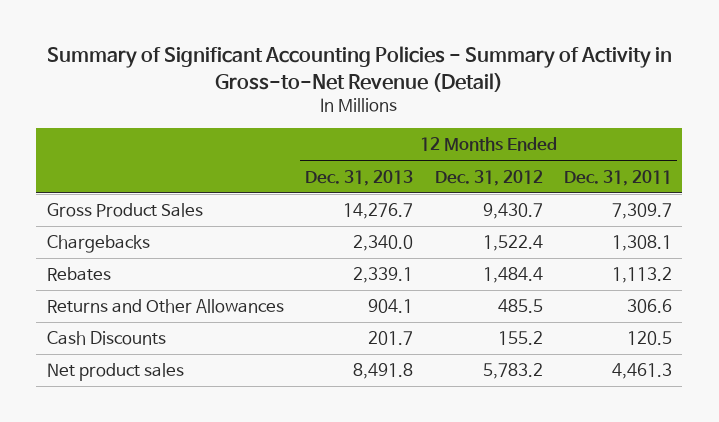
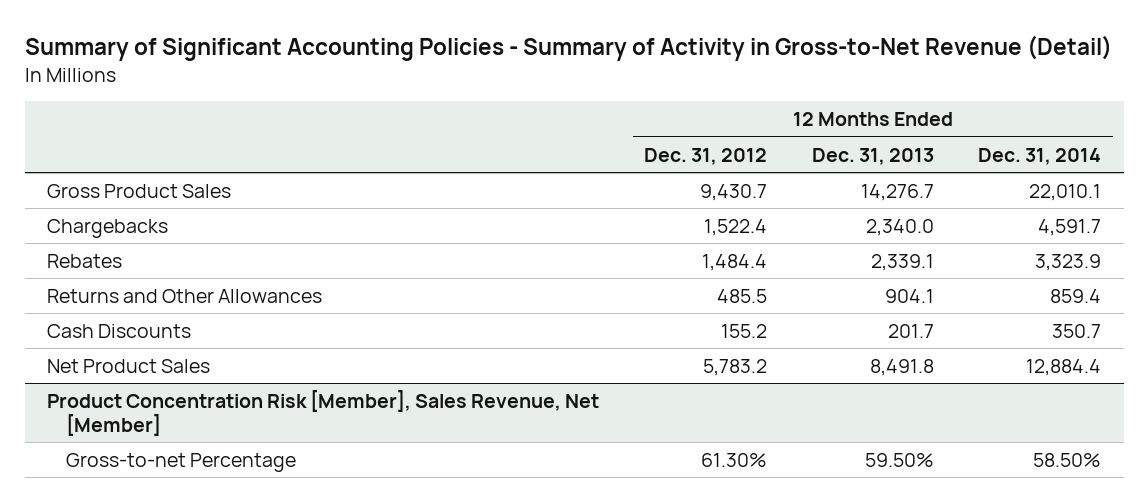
[563,169,672,186] Dec. 31, 2011 -> none
none -> [978,147,1102,165] Dec. 31, 2014
[46,363,184,382] Net product sales -> [46,358,210,373] Net Product Sales
none -> [46,389,599,436] Product Concentration Risk [Member], Sales Revenue, Net [Member]
none -> [65,452,296,472] Gross-to-net Percentage

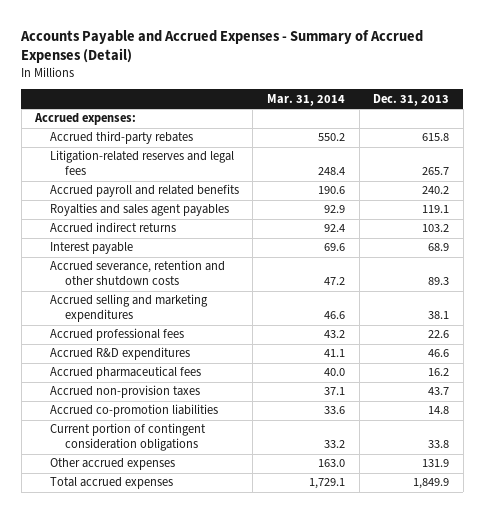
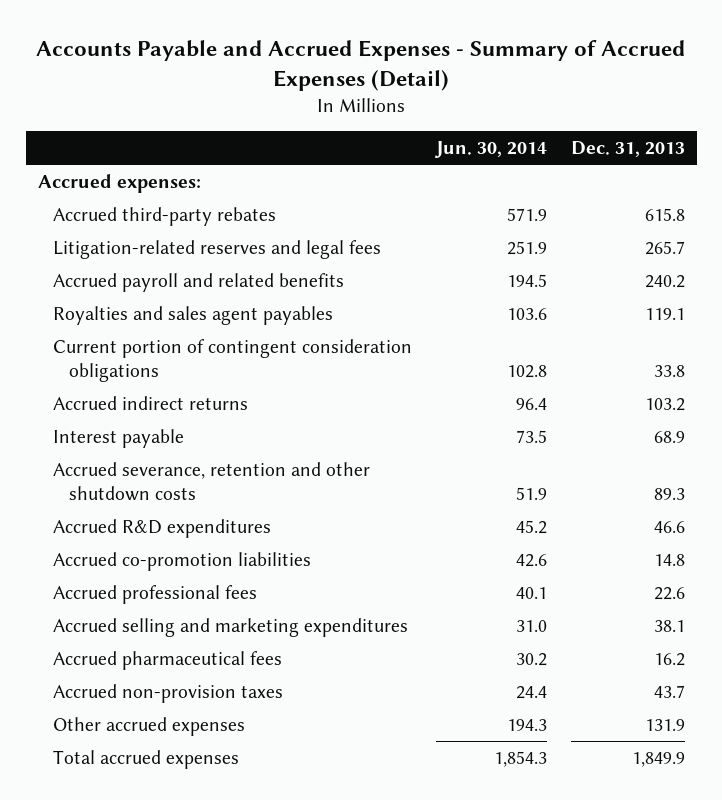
[267,93,346,106] Mar. 31, 2014 -> none
none -> [435,141,548,159] Jun. 30, 2014
[49,423,206,452] Current portion of contingent consideration obligations -> [53,338,413,383] Current portion of contingent consideration obligations
[49,404,218,418] Accrued co-promotion liabilities -> [53,551,312,571] Accrued co-promotion liabilities
[49,328,184,342] Accrued professional fees -> [53,584,258,604] Accrued professional fees
[49,294,208,323] Accrued selling and marketing expenditures -> [53,617,409,637] Accrued selling and marketing expenditures

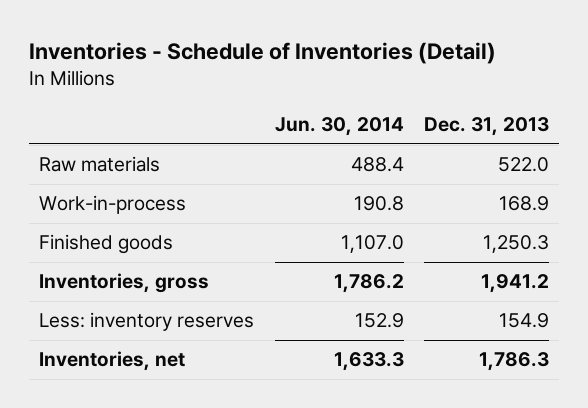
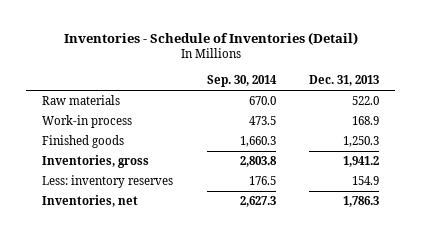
[274,117,404,137] Jun. 30, 2014 -> none
none -> [206,74,277,87] Sep. 30, 2014
[39,195,187,215] Work-in-process -> [42,115,133,129] Work-in process

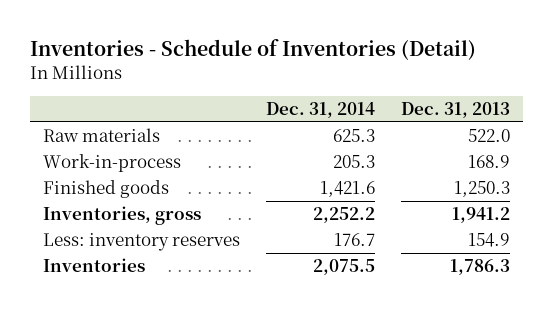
[206,74,277,87] Sep. 30, 2014 -> none
none -> [265,102,375,119] Dec. 31, 2014
[42,115,133,129] Work-in process -> [42,154,181,173] Work-in-process
[42,195,139,208] Inventories, net -> [42,258,145,273] Inventories

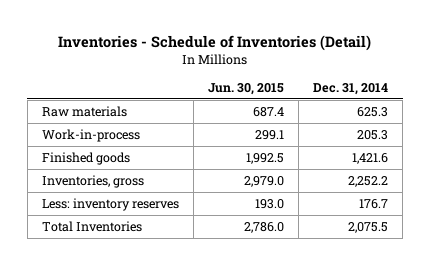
[401,102,511,119] Dec. 31, 2013 -> none
none -> [208,82,285,95] Jun. 30, 2015
[42,258,145,273] Inventories -> [41,220,142,232] Total Inventories

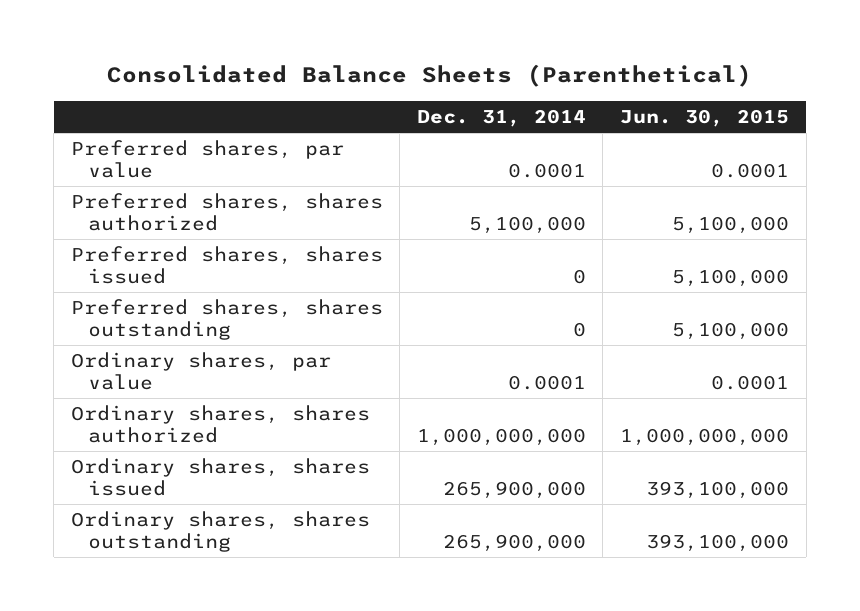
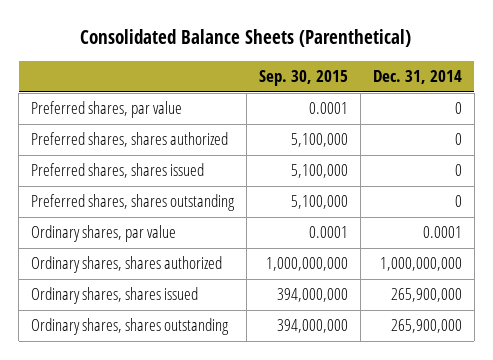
[620,108,790,127] Jun. 30, 2015 -> none
none -> [258,70,348,87] Sep. 30, 2015
[507,162,586,178] 0.0001 -> [454,102,462,115] 0
[468,215,586,234] 5,100,000 -> [454,133,462,146] 0

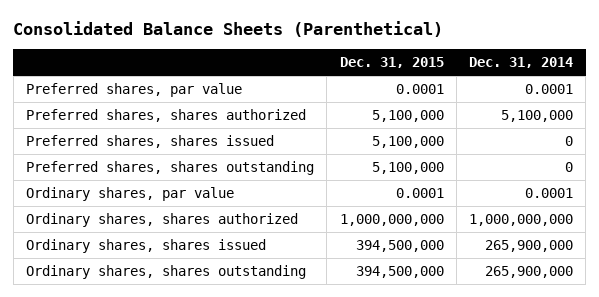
[258,70,348,87] Sep. 30, 2015 -> none
none -> [339,57,444,69] Dec. 31, 2015
[454,102,462,115] 0 -> [525,84,574,95] 0.0001
[454,133,462,146] 0 -> [501,110,574,123] 5,100,000

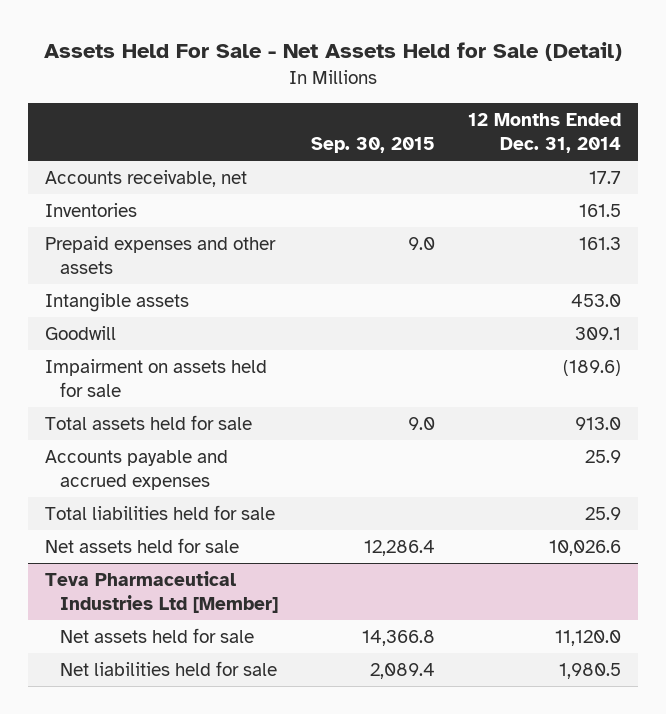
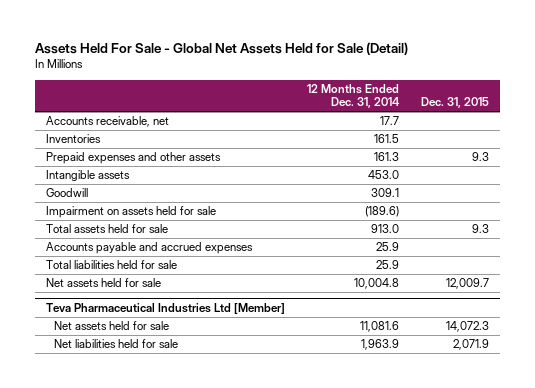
[44,42,623,62] Assets Held For Sale - Net Assets Held for Sale (Detail) -> [34,41,408,55] Assets Held For Sale - Global Net Assets Held for Sale (Detail)
[310,137,435,154] Sep. 30, 2015 -> none
none -> [420,97,489,109] Dec. 31, 2015
[549,539,622,556] 10,026.6 -> [353,278,399,290] 10,004.8
[555,629,622,646] 11,120.0 -> [359,321,399,333] 11,081.6
[559,662,622,679] 1,980.5 -> [360,339,399,351] 1,963.9

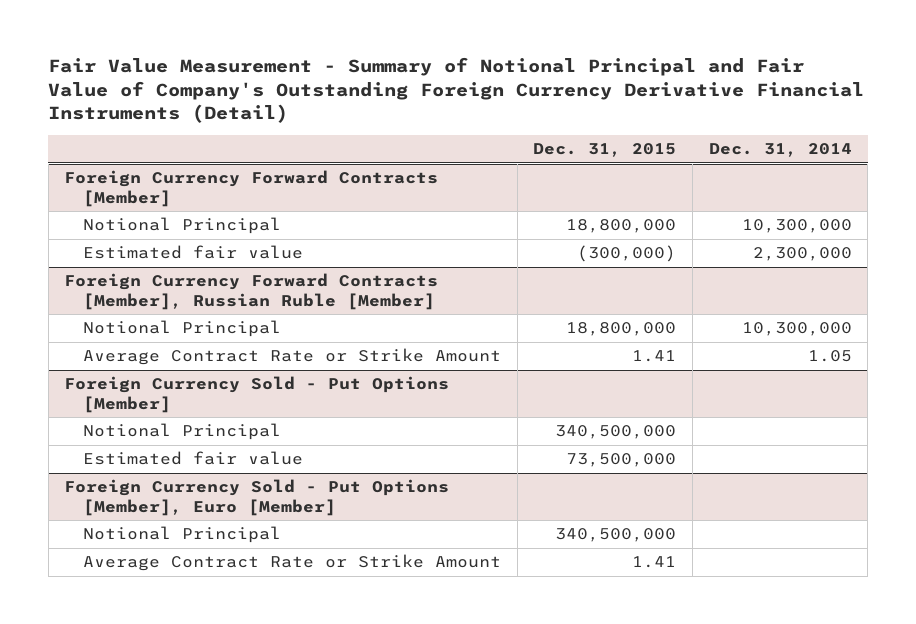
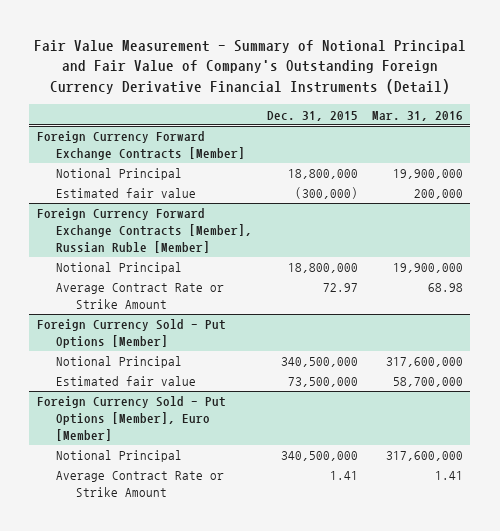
[708,143,852,158] Dec. 31, 2014 -> none
none -> [372,110,464,121] Mar. 31, 2016
[64,170,439,207] Foreign Currency Forward Contracts [Member] -> [36,131,246,161] Foreign Currency Forward Exchange Contracts [Member]
[64,273,439,310] Foreign Currency Forward Contracts [Member], Russian Ruble [Member] -> [36,208,253,254] Foreign Currency Forward Exchange Contracts [Member], Russian Ruble [Member]
[632,350,677,363] 1.41 -> [322,283,358,293] 72.97

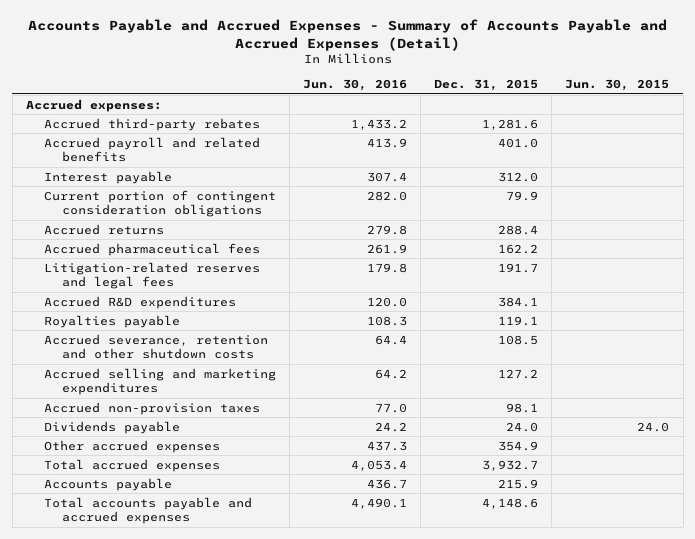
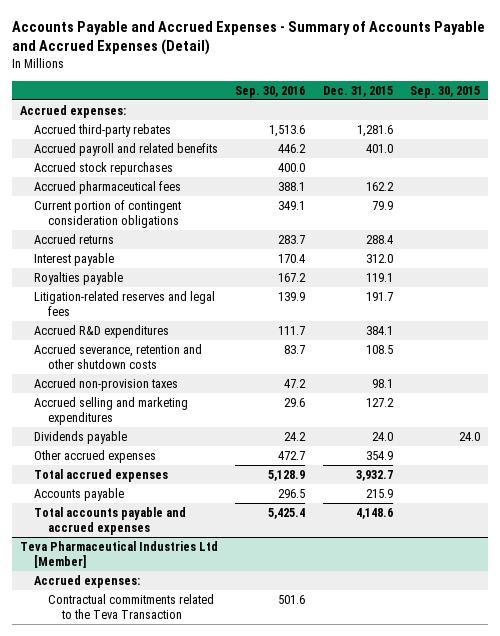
[303,79,408,92] Jun. 30, 2016 -> none
[565,79,670,92] Jun. 30, 2015 -> none
none -> [235,85,306,98] Sep. 30, 2016
none -> [409,85,480,98] Sep. 30, 2015
none -> [34,161,174,175] Accrued stock repurchases
[44,242,261,256] Accrued pharmaceutical fees -> [34,180,182,194] Accrued pharmaceutical fees
[44,170,173,184] Interest payable -> [34,252,115,266] Interest payable
[44,314,181,328] Royalties payable -> [34,271,124,285] Royalties payable
[44,367,277,396] Accrued selling and marketing expenditures -> [34,396,189,425] Accrued selling and marketing expenditures
none -> [20,540,219,568] Teva Pharmaceutical Industries Ltd [Member]
none -> [34,574,141,588] Accrued expenses:
none -> [48,593,215,619] Contractual commitments related to the Teva Transaction

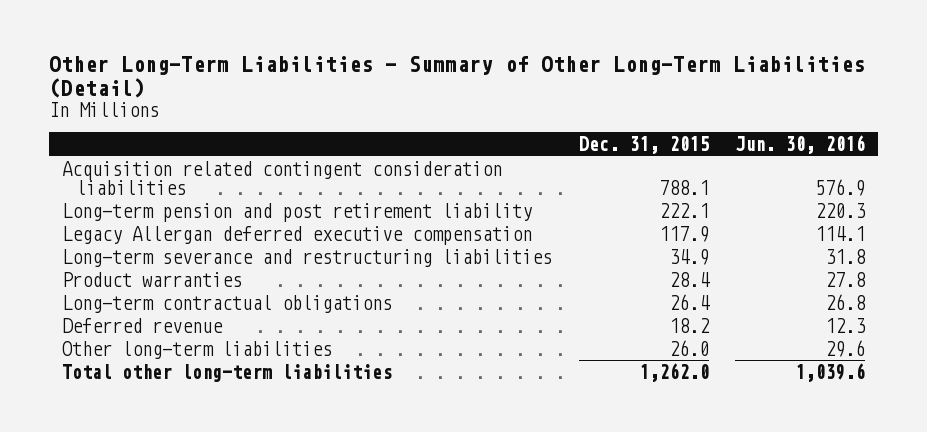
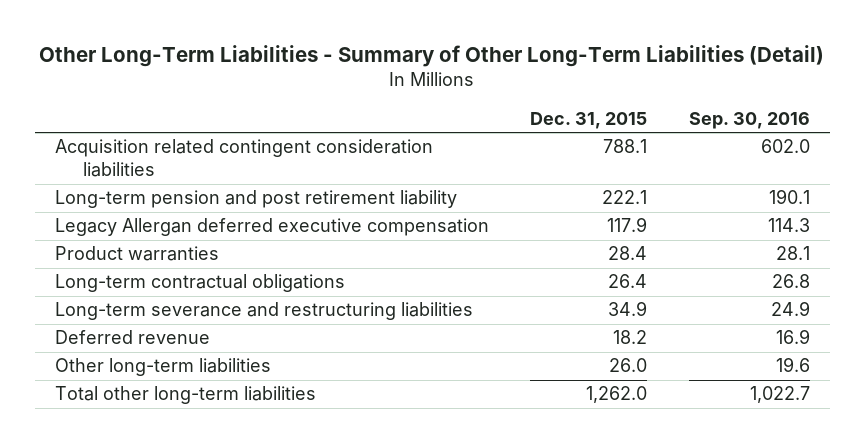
[735,134,866,154] Jun. 30, 2016 -> none
none -> [688,111,810,129] Sep. 30, 2016
[61,248,552,267] Long-term severance and restructuring liabilities -> [55,302,474,321] Long-term severance and restructuring liabilities

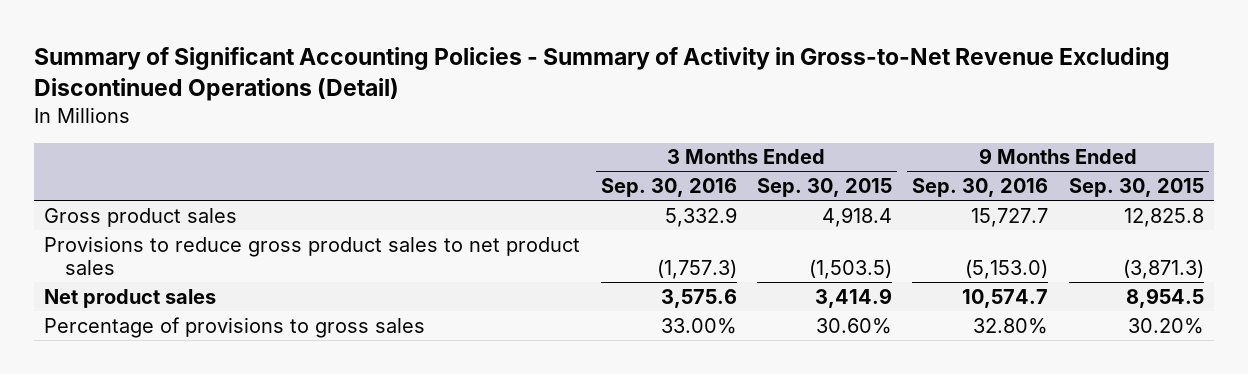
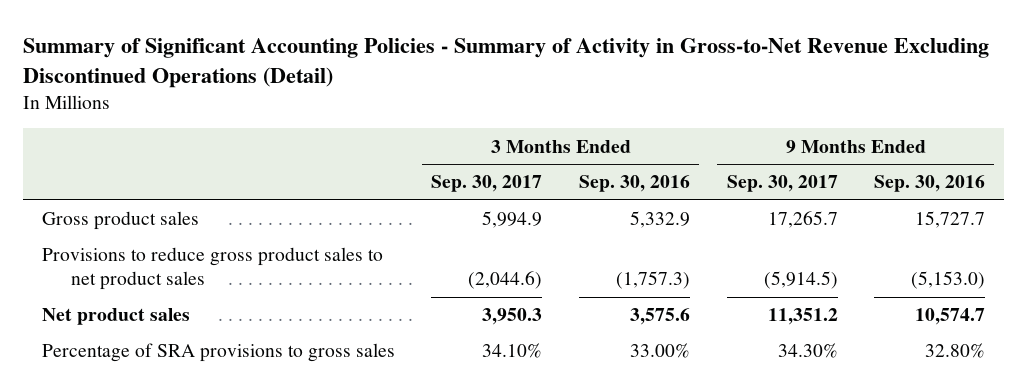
[757,177,893,197] Sep. 30, 2015 -> none
[1068,177,1204,197] Sep. 30, 2015 -> none
none -> [431,175,543,193] Sep. 30, 2017
none -> [726,175,838,193] Sep. 30, 2017
[44,316,426,338] Percentage of provisions to gross sales -> [41,343,395,363] Percentage of SRA provisions to gross sales

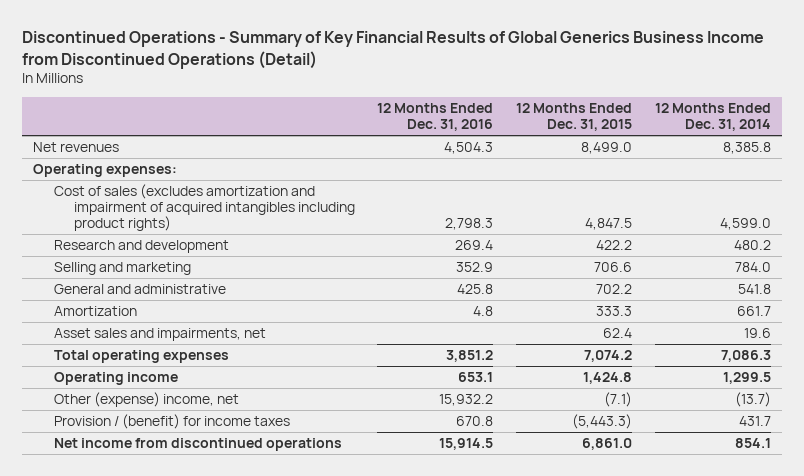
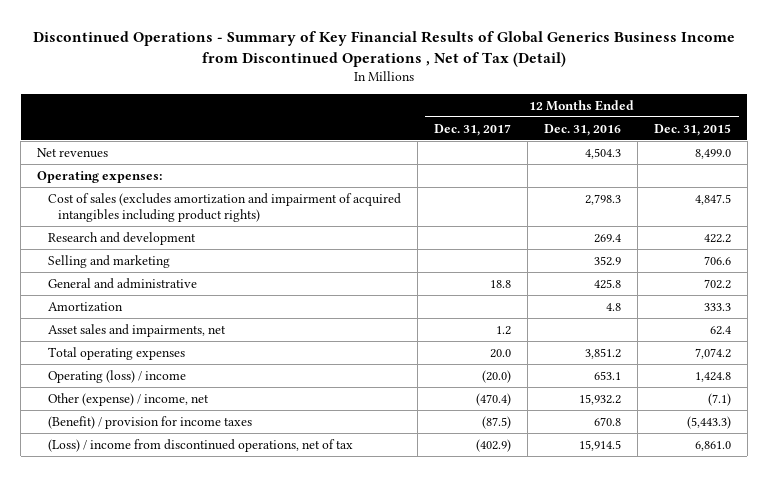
[21,31,764,69] Discontinued Operations - Summary of Key Financial Results of Global Generics Business Income from Discontinued Operations (Detail) -> [33,30,736,67] Discontinued Operations - Summary of Key Financial Results of Global Generics Business Income from Discontinued Operations , Net of Tax (Detail)
[654,103,771,132] 12 Months Ended Dec. 31, 2014 -> none
none -> [433,123,511,136] Dec. 31, 2017
[53,371,178,385] Operating income -> [47,369,186,383] Operating (loss) / income
[53,391,239,407] Other (expense) income, net -> [47,392,209,406] Other (expense) / income, net
[53,413,290,429] Provision / (benefit) for income taxes -> [47,415,252,429] (Benefit) / provision for income taxes
[53,437,342,451] Net income from discontinued operations -> [47,438,353,452] (Loss) / income from discontinued operations, net of tax

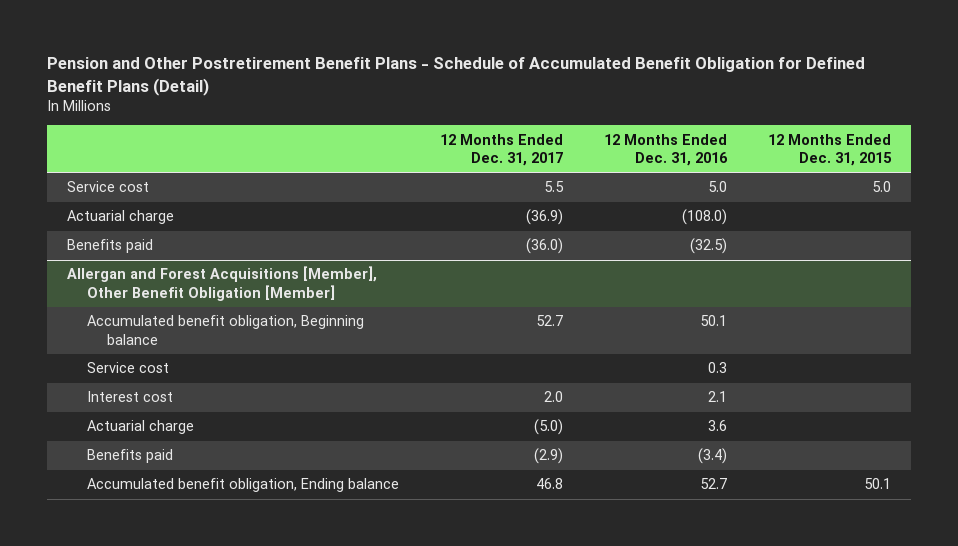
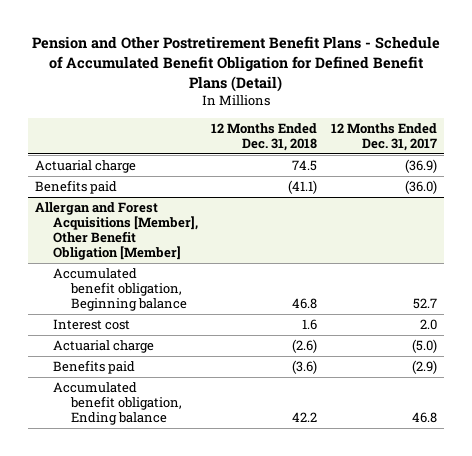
[603,133,728,167] 12 Months Ended Dec. 31, 2016 -> none
[767,133,892,167] 12 Months Ended Dec. 31, 2015 -> none
none -> [211,123,318,151] 12 Months Ended Dec. 31, 2018
[67,181,150,193] Service cost -> none
[87,362,170,374] Service cost -> none

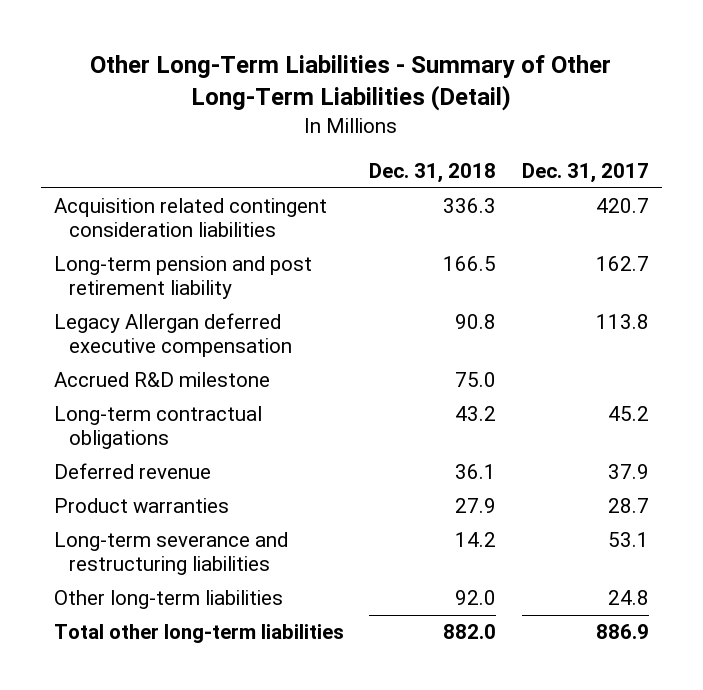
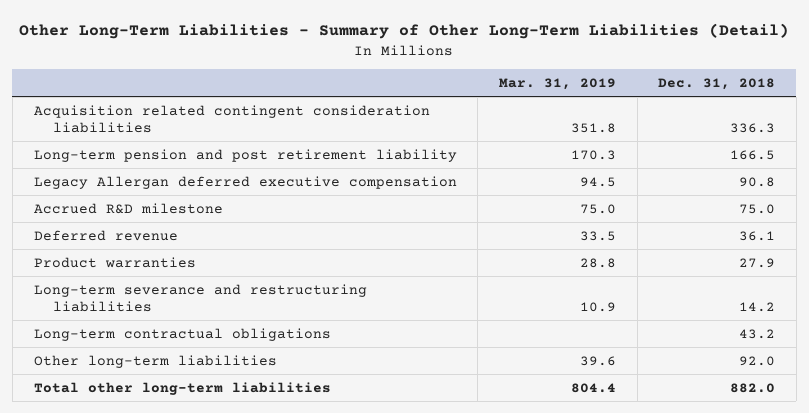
[522,163,650,184] Dec. 31, 2017 -> none
none -> [498,78,616,91] Mar. 31, 2019
[53,406,262,450] Long-term contractual obligations -> [33,327,331,341] Long-term contractual obligations

